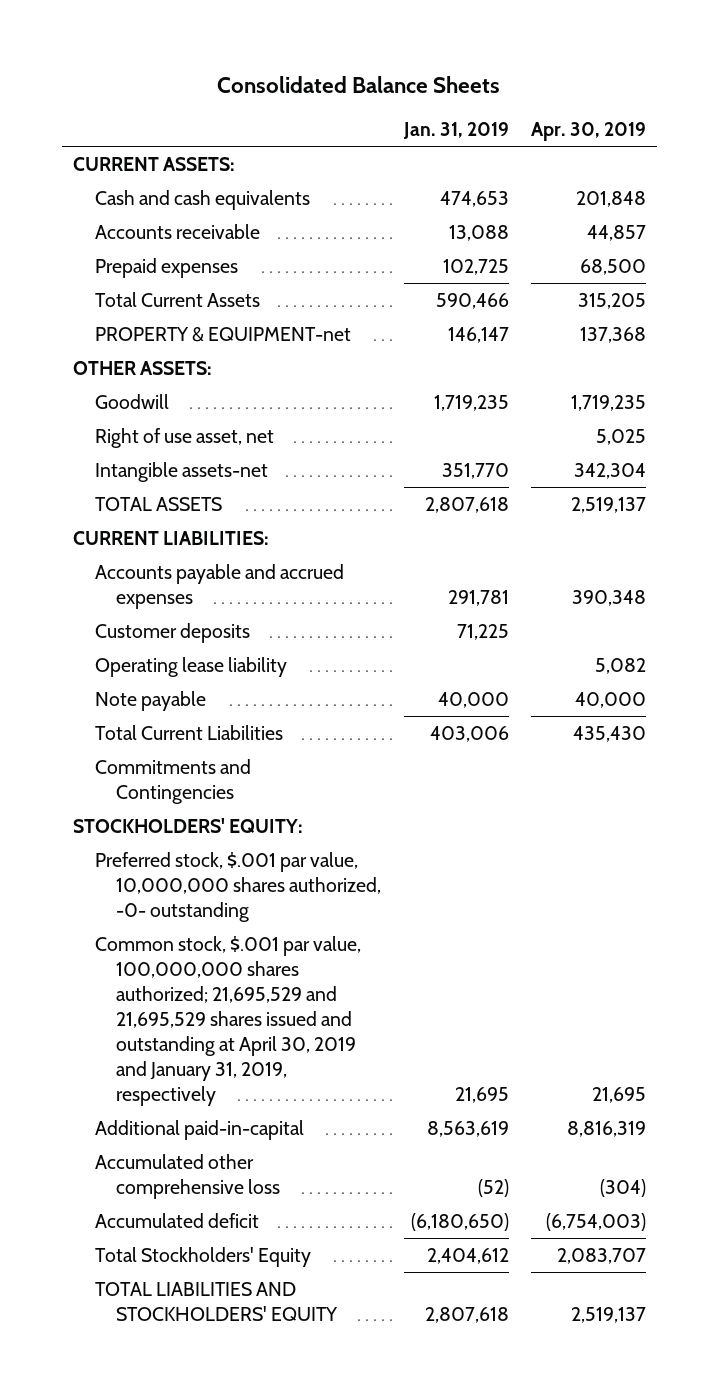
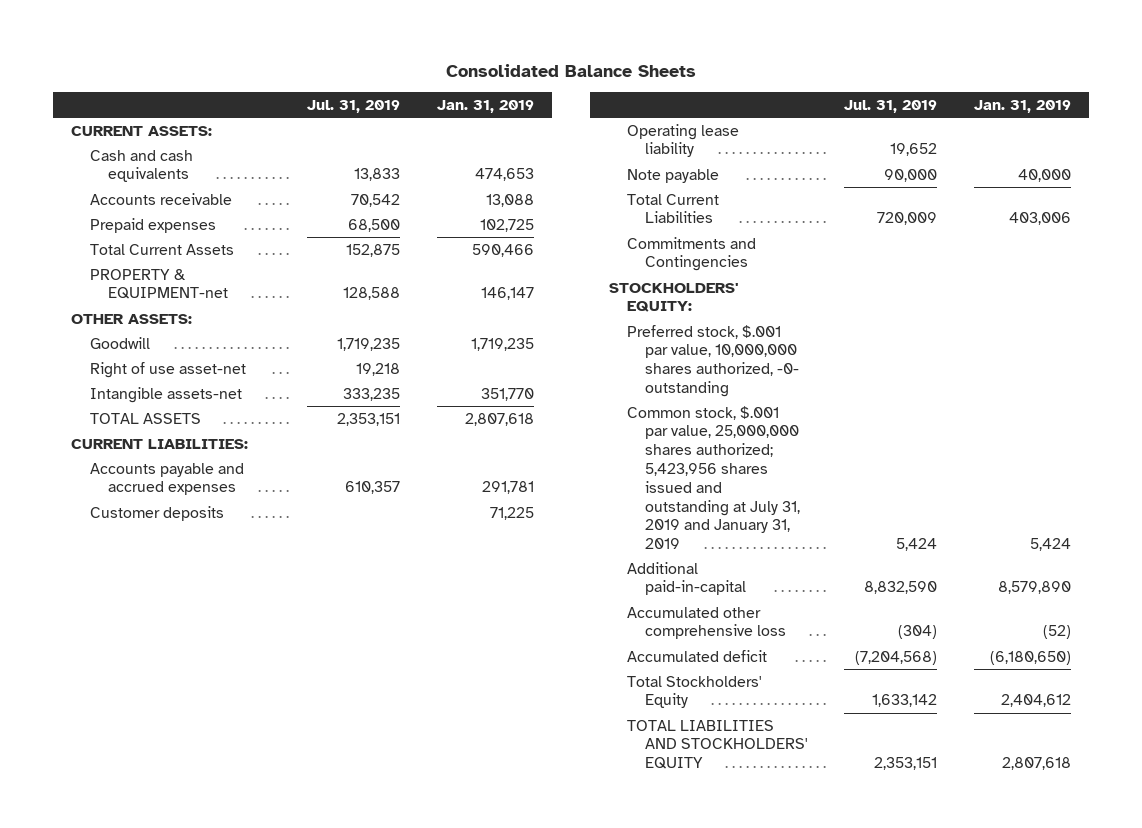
[530,122,646,142] Apr. 30, 2019 -> none
none -> [307,100,401,114] Jul. 31, 2019
[94,427,274,448] Right of use asset, net -> [89,361,246,378] Right of use asset-net
[94,935,361,1107] Common stock, $.001 par value, 100,000,000 shares authorized; 21,695,529 and 21,695,529 shares issued and outstanding at April 30, 2019 and January 31, 2019, respectively -> [626,405,800,550] Common stock, $.001 par value, 25,000,000 shares authorized; 5,423,956 shares issued and outstanding at July 31, 2019 and January 31, 2019
[454,1087,509,1104] 21,695 -> [1029,538,1071,552] 5,424
[426,1120,509,1137] 8,563,619 -> [997,581,1071,595] 8,579,890

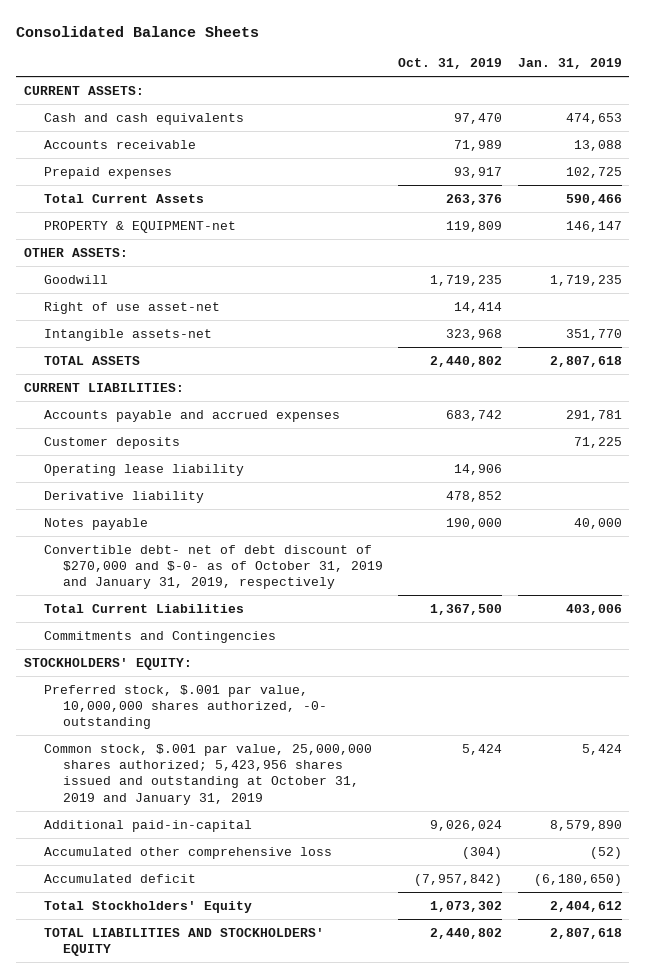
[307,100,401,114] Jul. 31, 2019 -> none
none -> [398,58,503,70] Oct. 31, 2019
none -> [43,490,204,503] Derivative liability
[626,168,719,183] Note payable -> [43,517,148,530] Notes payable
none -> [43,544,384,590] Convertible debt- net of debt discount of $270,000 and $-0- as of October 31, 2019 and January 31, 2019, respectively
[626,405,800,550] Common stock, $.001 par value, 25,000,000 shares authorized; 5,423,956 shares issued and outstanding at July 31, 2019 and January 31, 2019 -> [43,743,372,805] Common stock, $.001 par value, 25,000,000 shares authorized; 5,423,956 shares issued and outstanding at October 31, 2019 and January 31, 2019

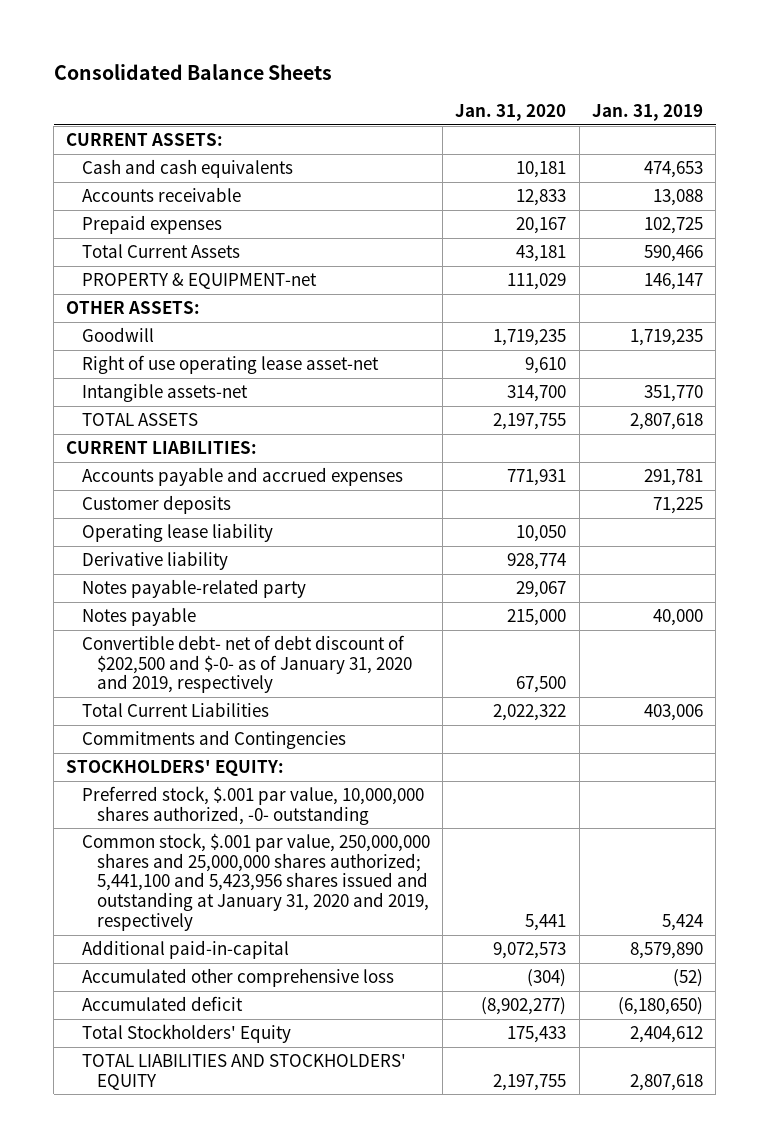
[398,58,503,70] Oct. 31, 2019 -> none
none -> [455,104,567,122] Jan. 31, 2020
[43,301,220,314] Right of use asset-net -> [81,355,379,375] Right of use operating lease asset-net
none -> [81,579,306,599] Notes payable-related party
[43,544,384,590] Convertible debt- net of debt discount of $270,000 and $-0- as of October 31, 2019 and January 31, 2019, respectively -> [81,635,412,694] Convertible debt- net of debt discount of $202,500 and $-0- as of January 31, 2020 and 2019, respectively
[43,743,372,805] Common stock, $.001 par value, 25,000,000 shares authorized; 5,423,956 shares issued and outstanding at October 31, 2019 and January 31, 2019 -> [81,833,430,931] Common stock, $.001 par value, 250,000,000 shares and 25,000,000 shares authorized; 5,441,100 and 5,423,956 shares issued and outstanding at January 31, 2020 and 2019, respectively

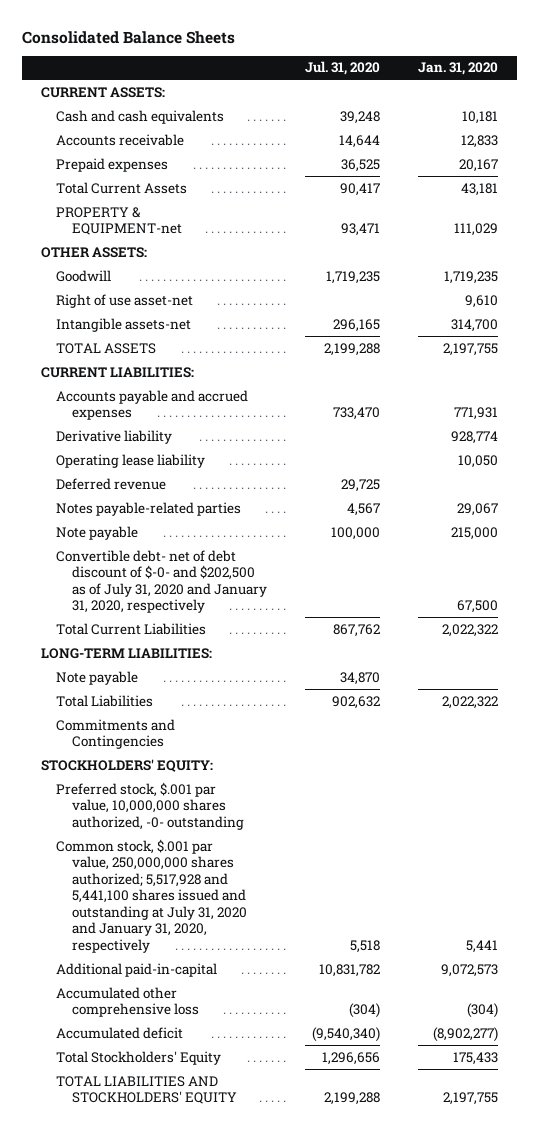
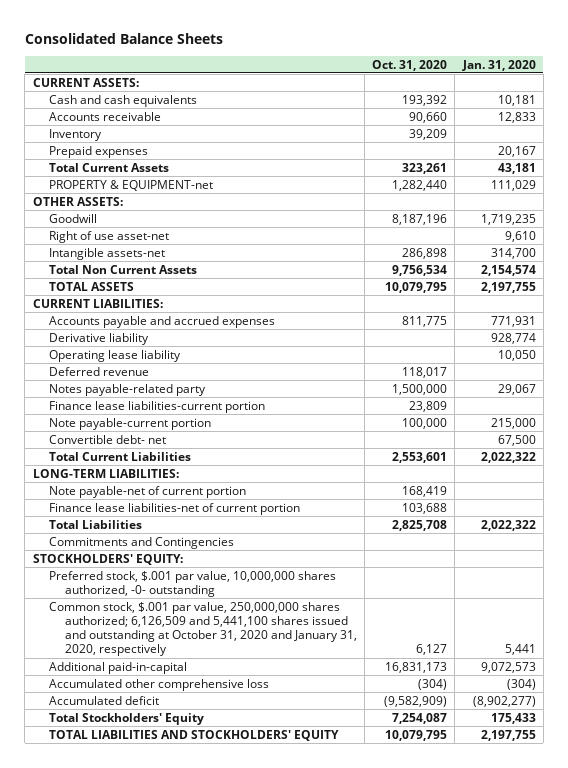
[305,61,381,76] Jul. 31, 2020 -> none
none -> [372,59,448,71] Oct. 31, 2020
none -> [48,128,102,141] Inventory
none -> [48,264,197,274] Total Non Current Assets
[56,501,242,516] Notes payable-related parties -> [48,383,206,396] Notes payable-related party
none -> [48,400,265,413] Finance lease liabilities-current portion
[56,525,139,540] Note payable -> [48,417,211,430] Note payable-current portion
[56,549,268,614] Convertible debt- net of debt discount of $-0- and $202,500 as of July 31, 2020 and January 31, 2020, respectively -> [48,434,166,444] Convertible debt- net
[56,670,139,685] Note payable -> [48,485,246,498] Note payable-net of current portion
none -> [48,502,300,515] Finance lease liabilities-net of current portion
[56,838,248,953] Common stock, $.001 par value, 250,000,000 shares authorized; 5,517,928 and 5,441,100 shares issued and outstanding at July 31, 2020 and January 31, 2020, respectively -> [48,601,358,657] Common stock, $.001 par value, 250,000,000 shares authorized; 6,126,509 and 5,441,100 shares issued and outstanding at October 31, 2020 and January 31, 2020, respectively

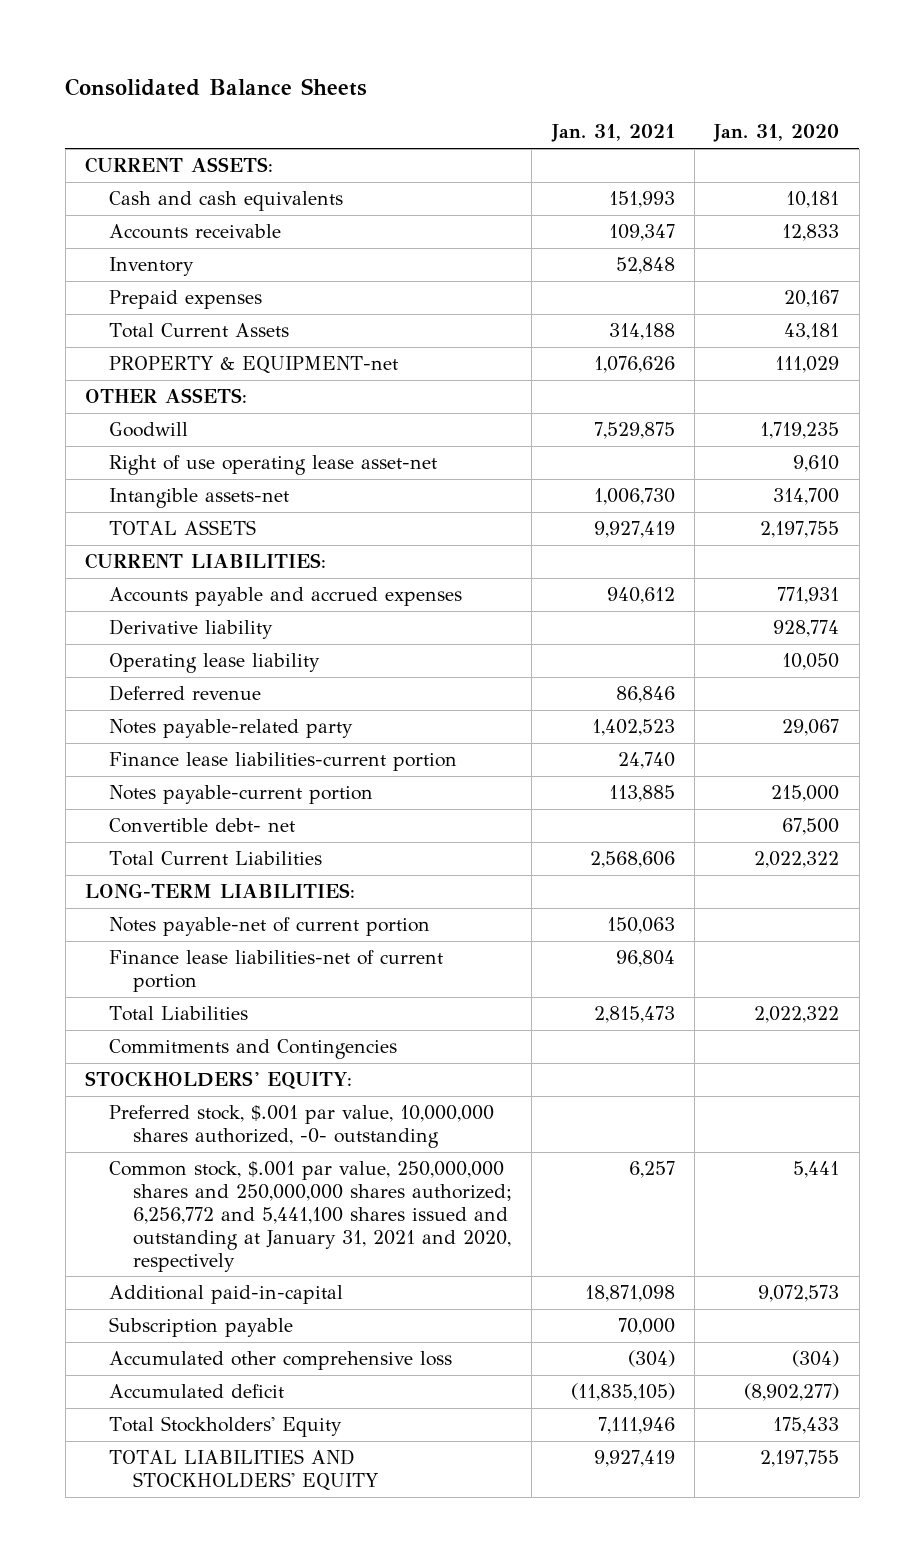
[372,59,448,71] Oct. 31, 2020 -> none
none -> [550,124,675,143] Jan. 31, 2021
[48,230,169,243] Right of use asset-net -> [109,455,438,476] Right of use operating lease asset-net
[48,264,197,274] Total Non Current Assets -> none
[48,417,211,430] Note payable-current portion -> [109,785,374,805] Notes payable-current portion
[48,485,246,498] Note payable-net of current portion -> [109,917,431,937] Notes payable-net of current portion
[48,601,358,657] Common stock, $.001 par value, 250,000,000 shares authorized; 6,126,509 and 5,441,100 shares issued and outstanding at October 31, 2020 and January 31, 2020, respectively -> [109,1161,512,1272] Common stock, $.001 par value, 250,000,000 shares and 250,000,000 shares authorized; 6,256,772 and 5,441,100 shares issued and outstanding at January 31, 2021 and 2020, respectively
none -> [109,1317,294,1338] Subscription payable

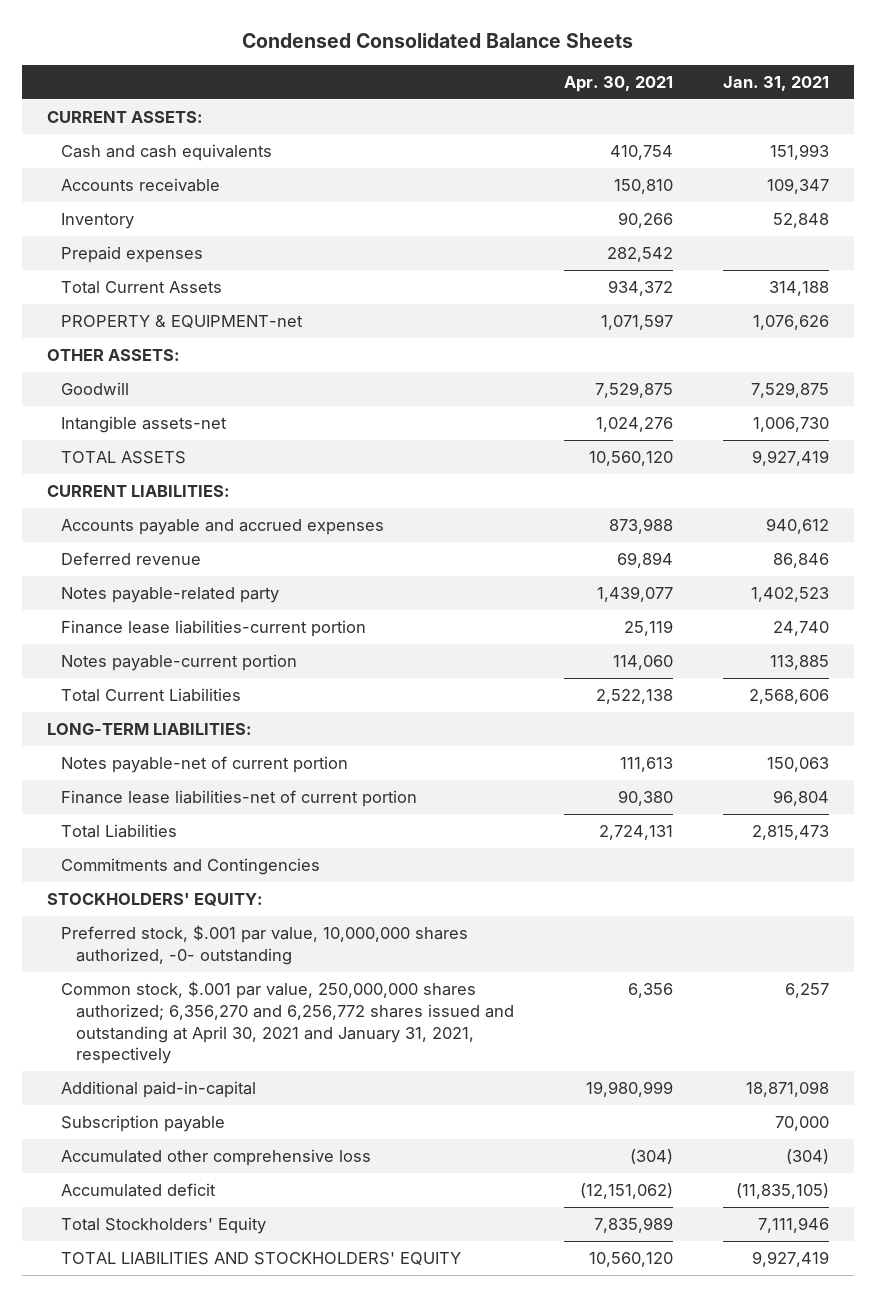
[65,78,368,97] Consolidated Balance Sheets -> [242,33,634,49] Condensed Consolidated Balance Sheets
[713,124,840,143] Jan. 31, 2020 -> none
none -> [563,75,673,92] Apr. 30, 2021
[109,455,438,476] Right of use operating lease asset-net -> none
[109,619,274,640] Derivative liability -> none
[109,653,321,674] Operating lease liability -> none
[109,818,296,834] Convertible debt- net -> none
[109,1161,512,1272] Common stock, $.001 par value, 250,000,000 shares and 250,000,000 shares authorized; 6,256,772 and 5,441,100 shares issued and outstanding at January 31, 2021 and 2020, respectively -> [61,981,514,1065] Common stock, $.001 par value, 250,000,000 shares authorized; 6,356,270 and 6,256,772 shares issued and outstanding at April 30, 2021 and January 31, 2021, respectively

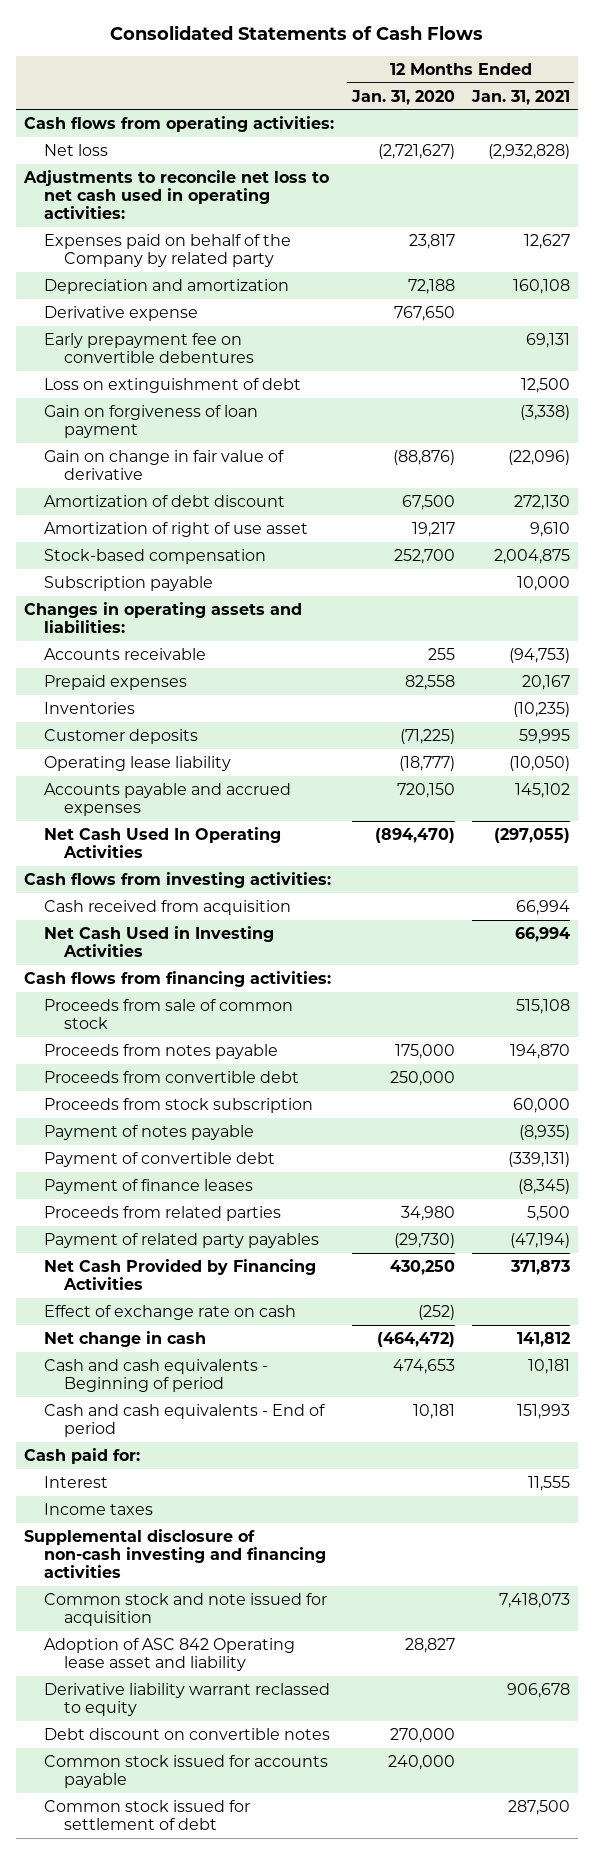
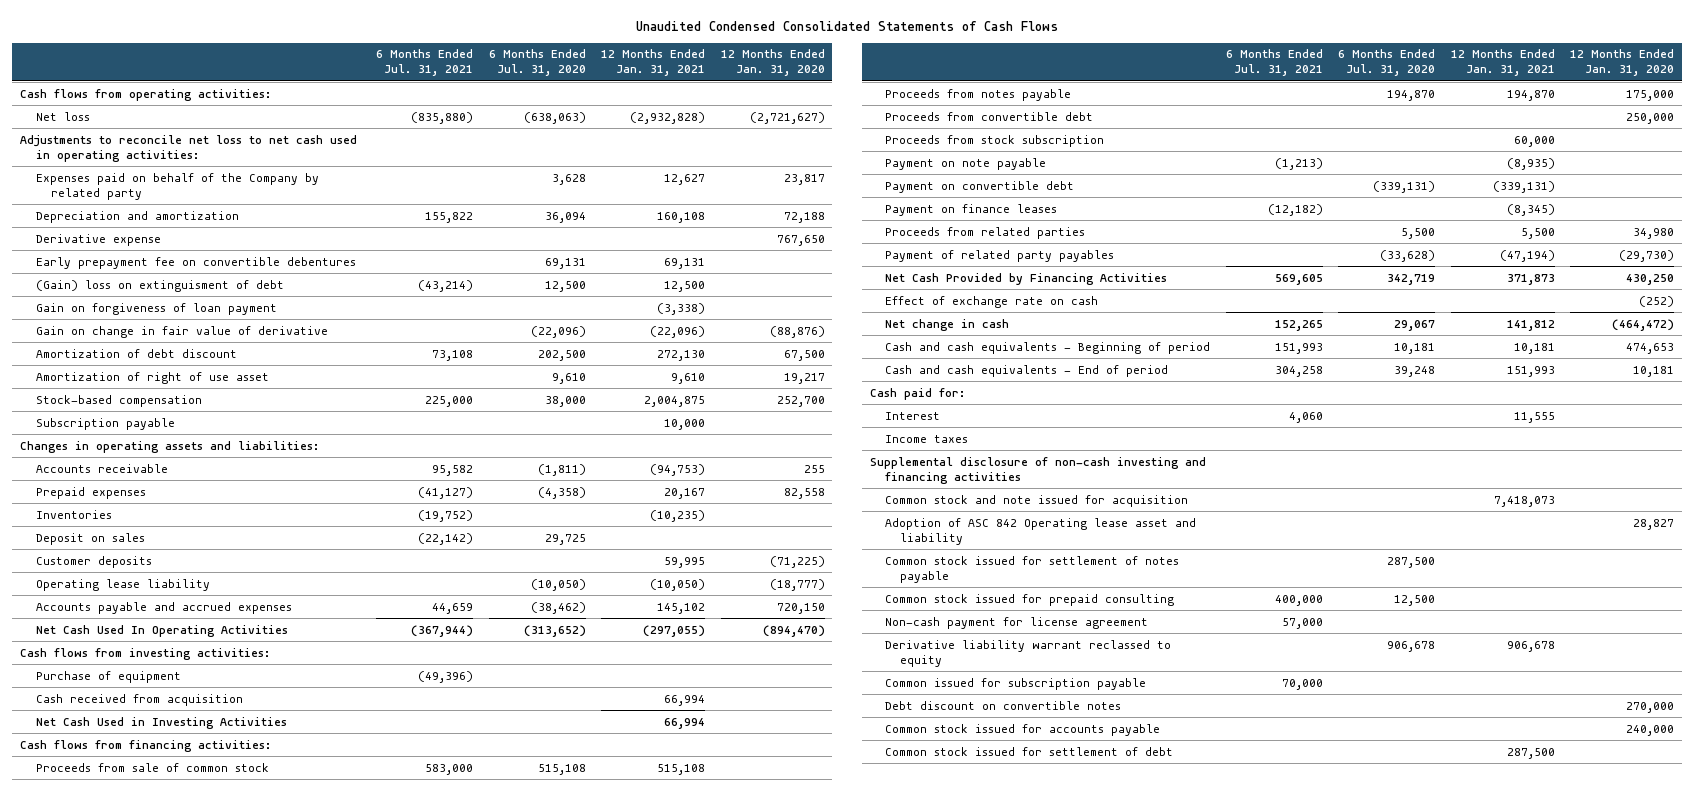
[110,25,484,41] Consolidated Statements of Cash Flows -> [636,20,1059,31] Unaudited Condensed Consolidated Statements of Cash Flows
none -> [376,49,474,77] 6 Months Ended Jul. 31, 2021
none -> [488,49,586,77] 6 Months Ended Jul. 31, 2020
[44,377,302,393] Loss on extinguishment of debt -> [35,279,284,292] (Gain) loss on extinguisment of debt
none -> [35,532,145,545] Deposit on sales
none -> [35,670,181,683] Purchase of equipment
[44,1124,255,1140] Payment of notes payable -> [885,157,1047,170] Payment on note payable
[44,1151,276,1167] Payment of convertible debt -> [885,180,1075,193] Payment on convertible debt
[44,1178,254,1194] Payment of finance leases -> [885,203,1058,216] Payment on finance leases
none -> [885,555,1180,583] Common stock issued for settlement of notes payable
none -> [885,593,1175,606] Common stock issued for prepaid consulting
none -> [885,616,1149,629] Non-cash payment for license agreement
none -> [885,677,1147,690] Common issued for subscription payable

